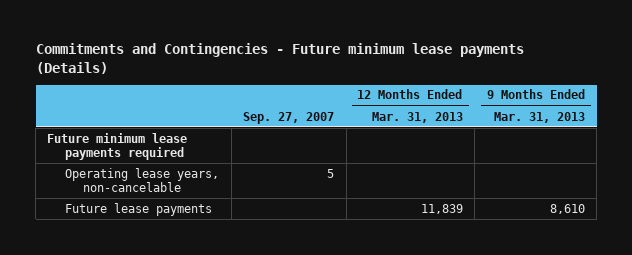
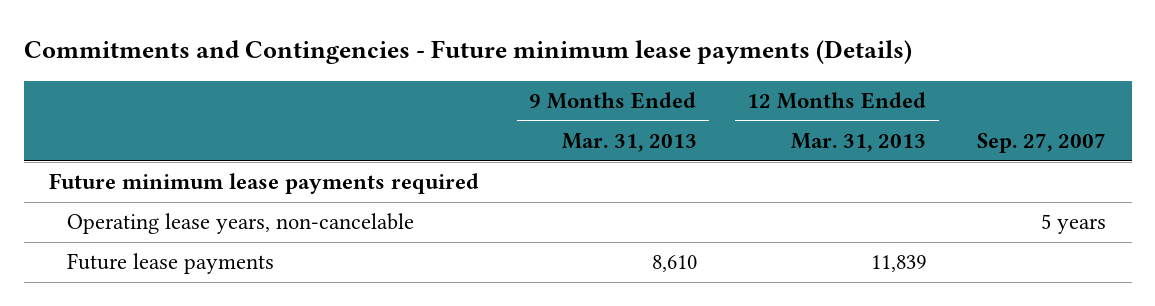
[327,168,335,178] 5 -> [1041,214,1107,235] 5 years

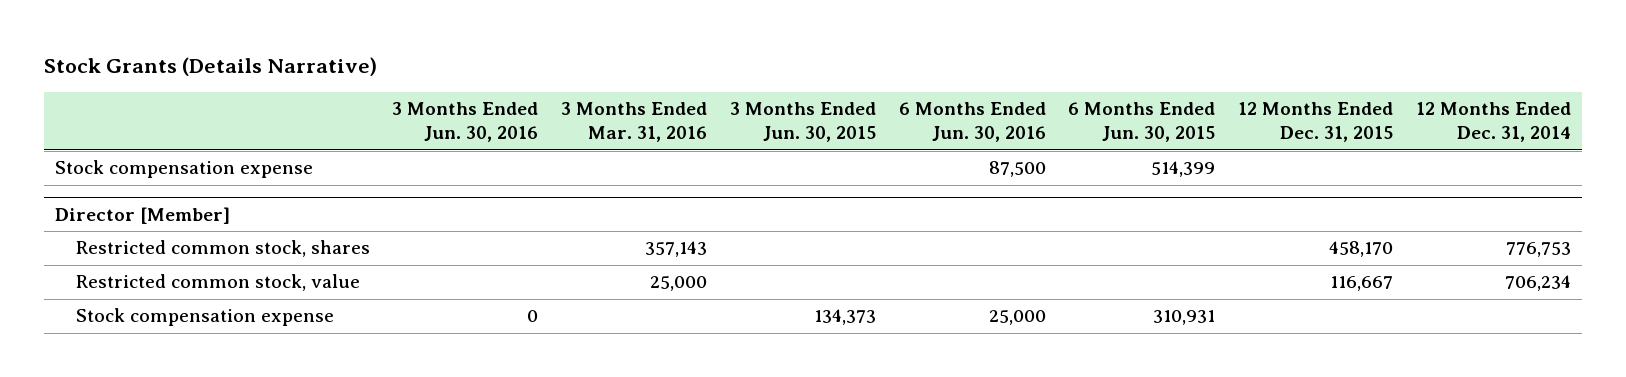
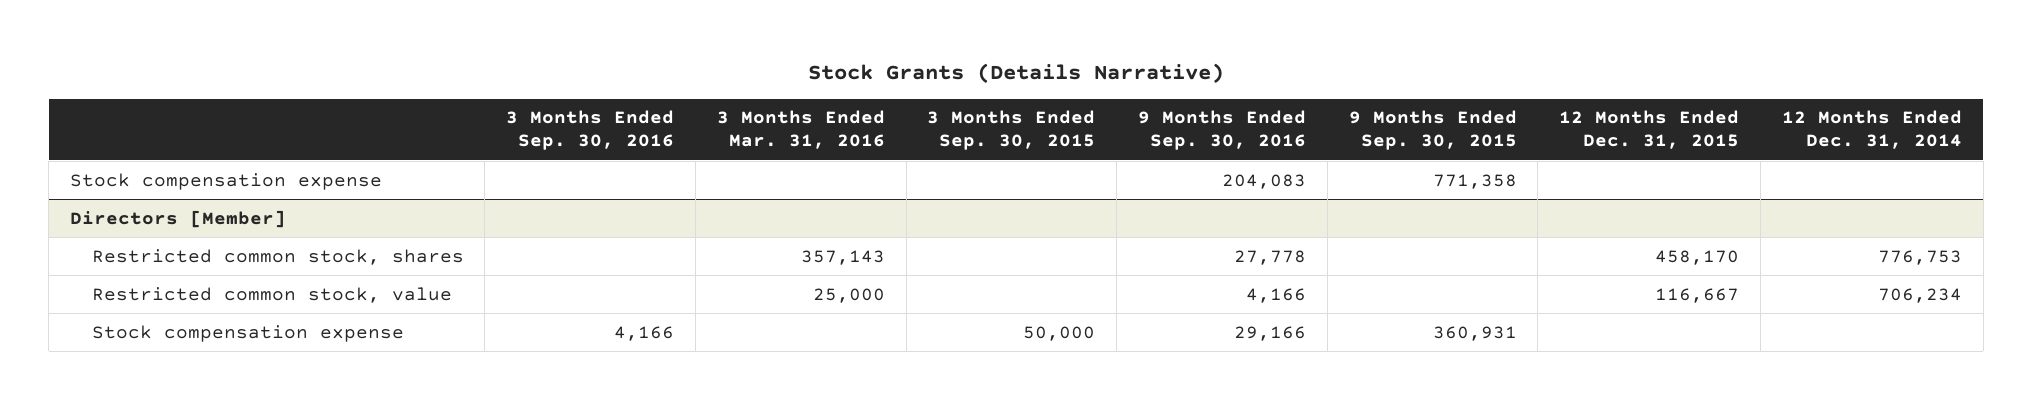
[392,102,539,143] 3 Months Ended Jun. 30, 2016 -> none
[729,102,876,143] 3 Months Ended Jun. 30, 2015 -> none
[898,102,1046,143] 6 Months Ended Jun. 30, 2016 -> none
[1068,102,1216,143] 6 Months Ended Jun. 30, 2015 -> none
none -> [506,110,675,151] 3 Months Ended Sep. 30, 2016
none -> [927,110,1096,151] 3 Months Ended Sep. 30, 2015
none -> [1138,110,1307,151] 9 Months Ended Sep. 30, 2016
none -> [1348,110,1517,151] 9 Months Ended Sep. 30, 2015
[55,206,231,224] Director [Member] -> [70,209,287,228] Directors [Member]

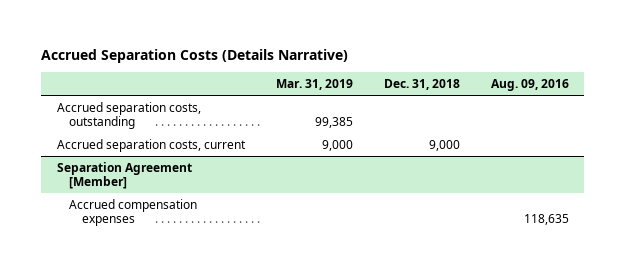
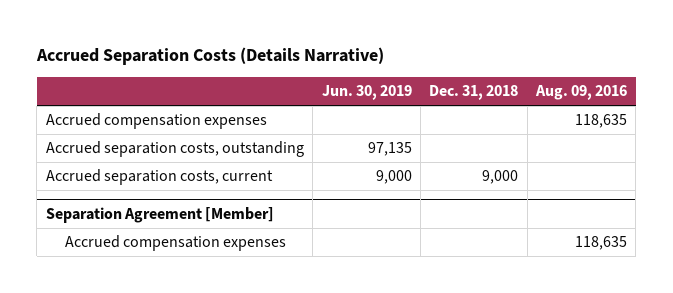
[275,78,353,90] Mar. 31, 2019 -> none
none -> [321,85,412,101] Jun. 30, 2019
none -> [45,113,267,130] Accrued compensation expenses

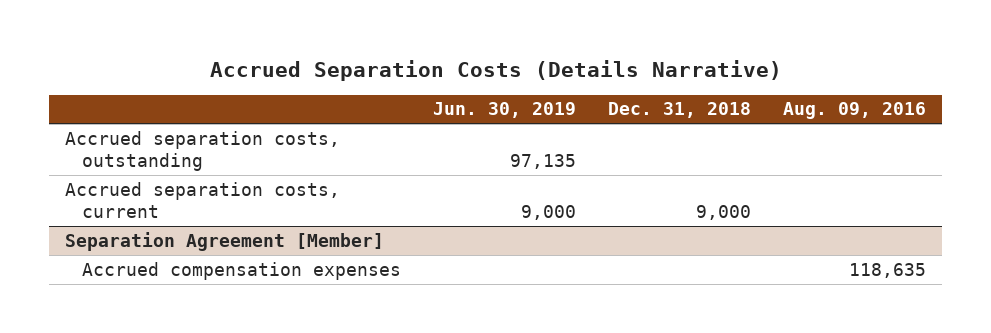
[45,113,267,130] Accrued compensation expenses -> none

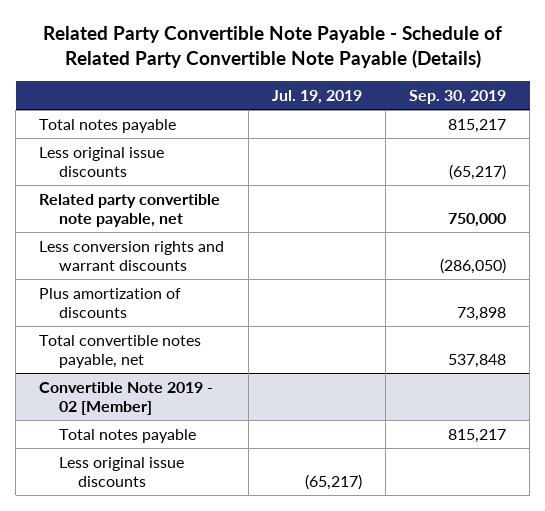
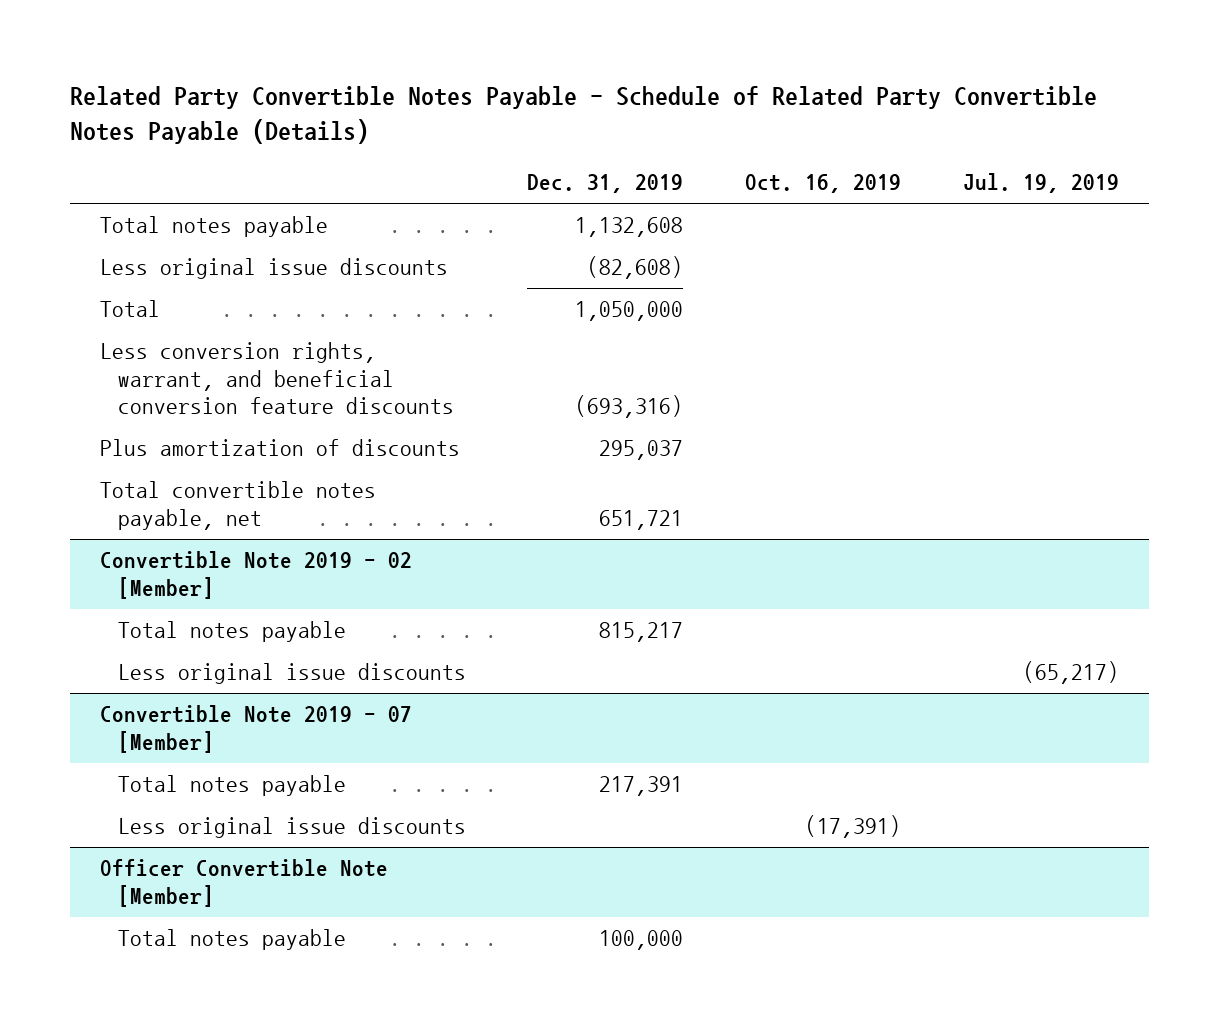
[42,26,502,69] Related Party Convertible Note Payable - Schedule of Related Party Convertible Note Payable (Details) -> [69,86,1097,144] Related Party Convertible Notes Payable - Schedule of Related Party Convertible Notes Payable (Details)
[409,89,507,104] Sep. 30, 2019 -> none
none -> [527,174,684,194] Dec. 31, 2019
none -> [744,174,901,194] Oct. 16, 2019
[39,193,221,228] Related party convertible note payable, net -> [100,300,161,318] Total
[39,240,225,272] Less conversion rights and warrant discounts -> [100,342,454,415] Less conversion rights, warrant, and beneficial conversion feature discounts
none -> [100,705,413,753] Convertible Note 2019 - 07 [Member]
none -> [117,775,346,797] Total notes payable
none -> [117,817,466,839] Less original issue discounts
none -> [100,859,389,907] Officer Convertible Note [Member]
none -> [117,929,346,951] Total notes payable

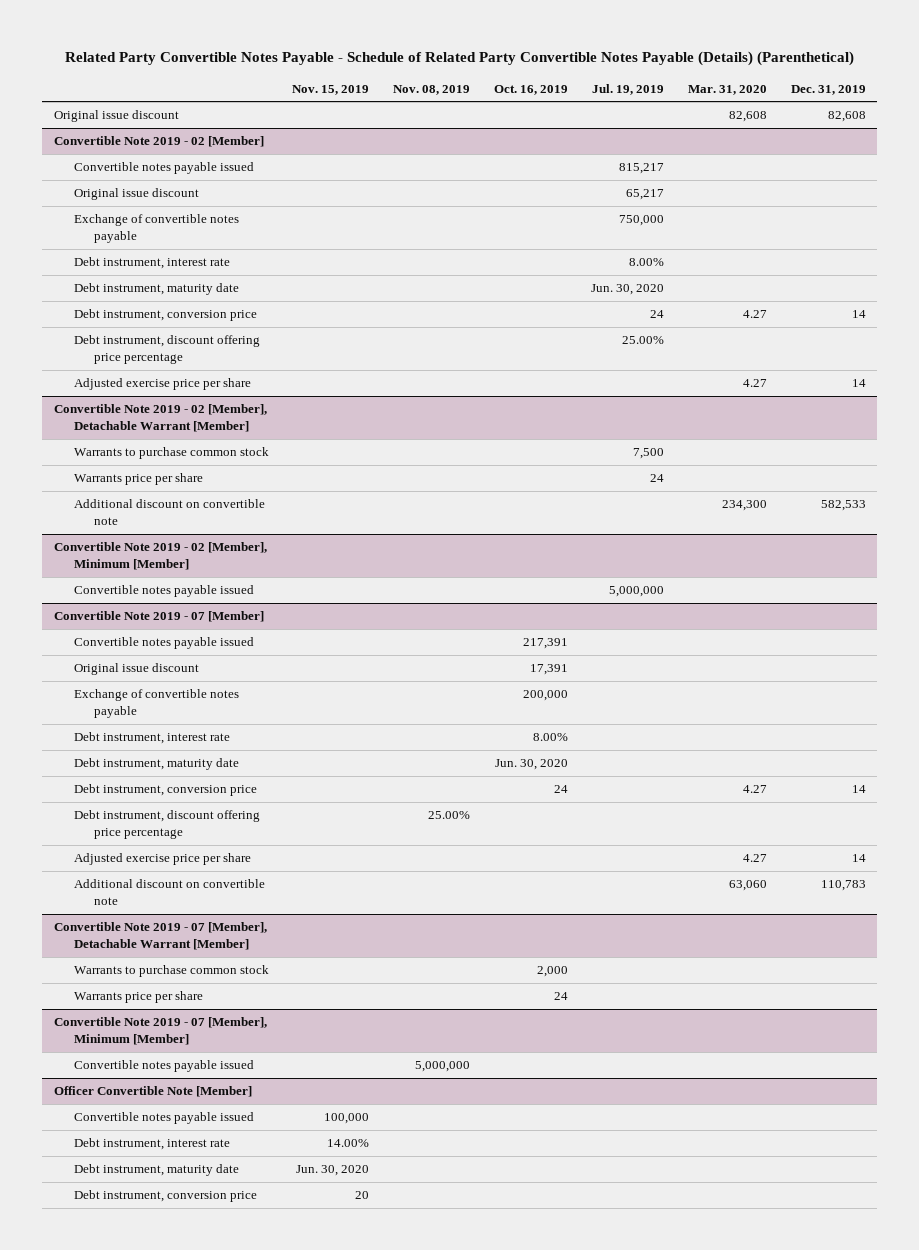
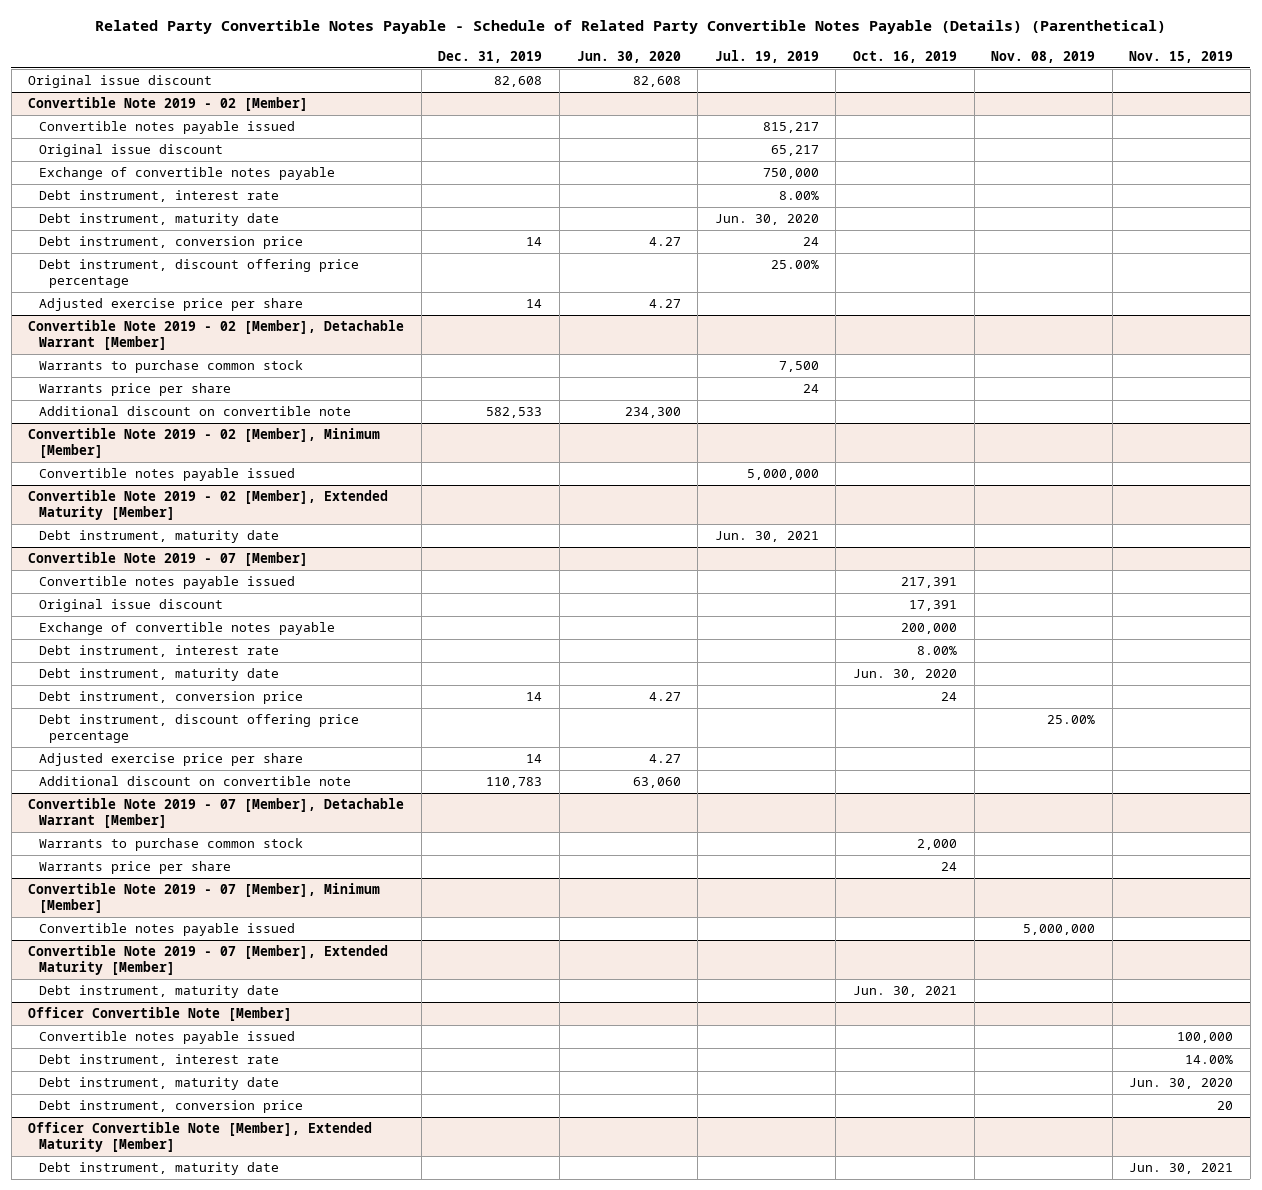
[687,84,767,95] Mar. 31, 2020 -> none
none -> [576,50,681,63] Jun. 30, 2020
none -> [28,490,389,520] Convertible Note 2019 - 02 [Member], Extended Maturity [Member]
none -> [38,530,279,544] Debt instrument, maturity date
none -> [28,945,389,975] Convertible Note 2019 - 07 [Member], Extended Maturity [Member]
none -> [38,985,279,999] Debt instrument, maturity date
none -> [28,1122,373,1152] Officer Convertible Note [Member], Extended Maturity [Member]
none -> [38,1162,279,1176] Debt instrument, maturity date

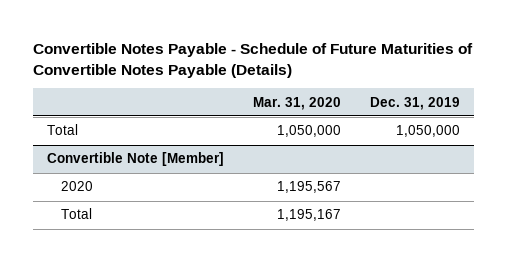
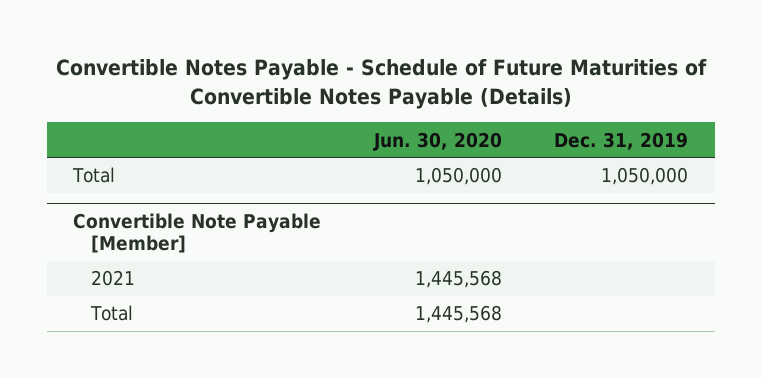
[253,96,342,110] Mar. 31, 2020 -> none
none -> [372,131,502,151] Jun. 30, 2020
[47,152,225,167] Convertible Note [Member] -> [72,213,321,253] Convertible Note Payable [Member]
[61,181,94,192] 2020 -> [90,270,135,287] 2021

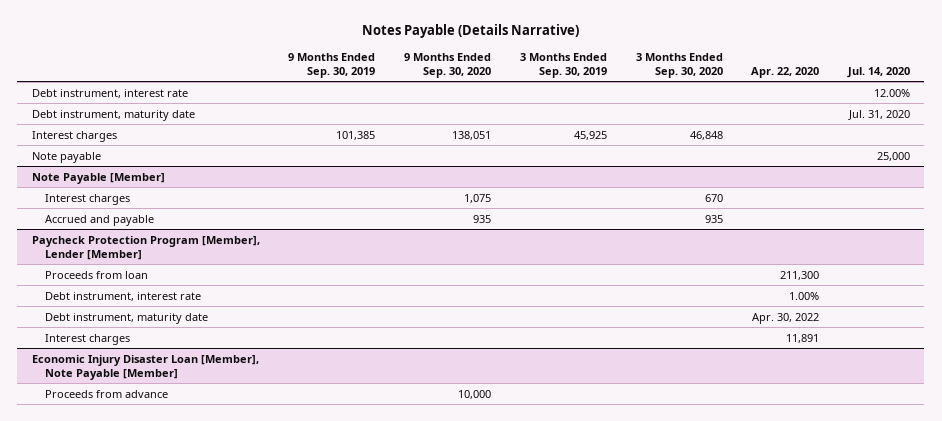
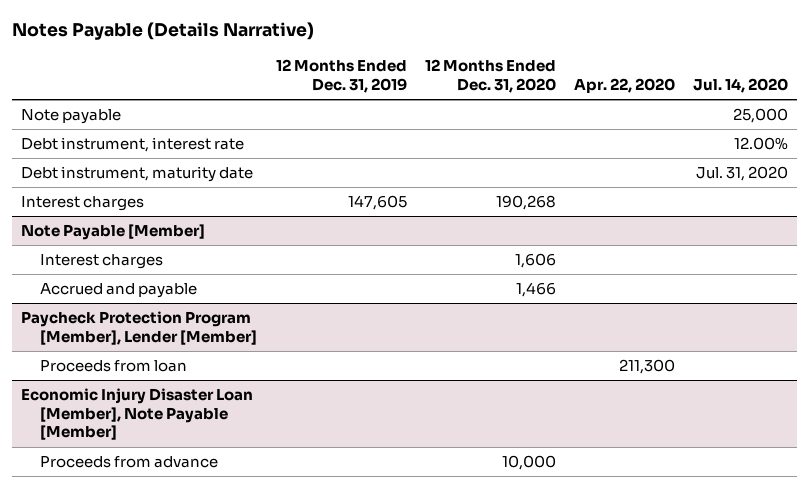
[288,52,376,78] 9 Months Ended Sep. 30, 2019 -> none
[404,52,492,78] 9 Months Ended Sep. 30, 2020 -> none
[519,52,607,78] 3 Months Ended Sep. 30, 2019 -> none
[635,52,723,78] 3 Months Ended Sep. 30, 2020 -> none
none -> [275,59,407,93] 12 Months Ended Dec. 31, 2019
none -> [424,59,556,93] 12 Months Ended Dec. 31, 2020
[31,151,101,163] Note payable -> [21,109,122,125] Note payable
[44,291,201,301] Debt instrument, interest rate -> none
[44,312,208,324] Debt instrument, maturity date -> none
[44,333,130,345] Interest charges -> none

